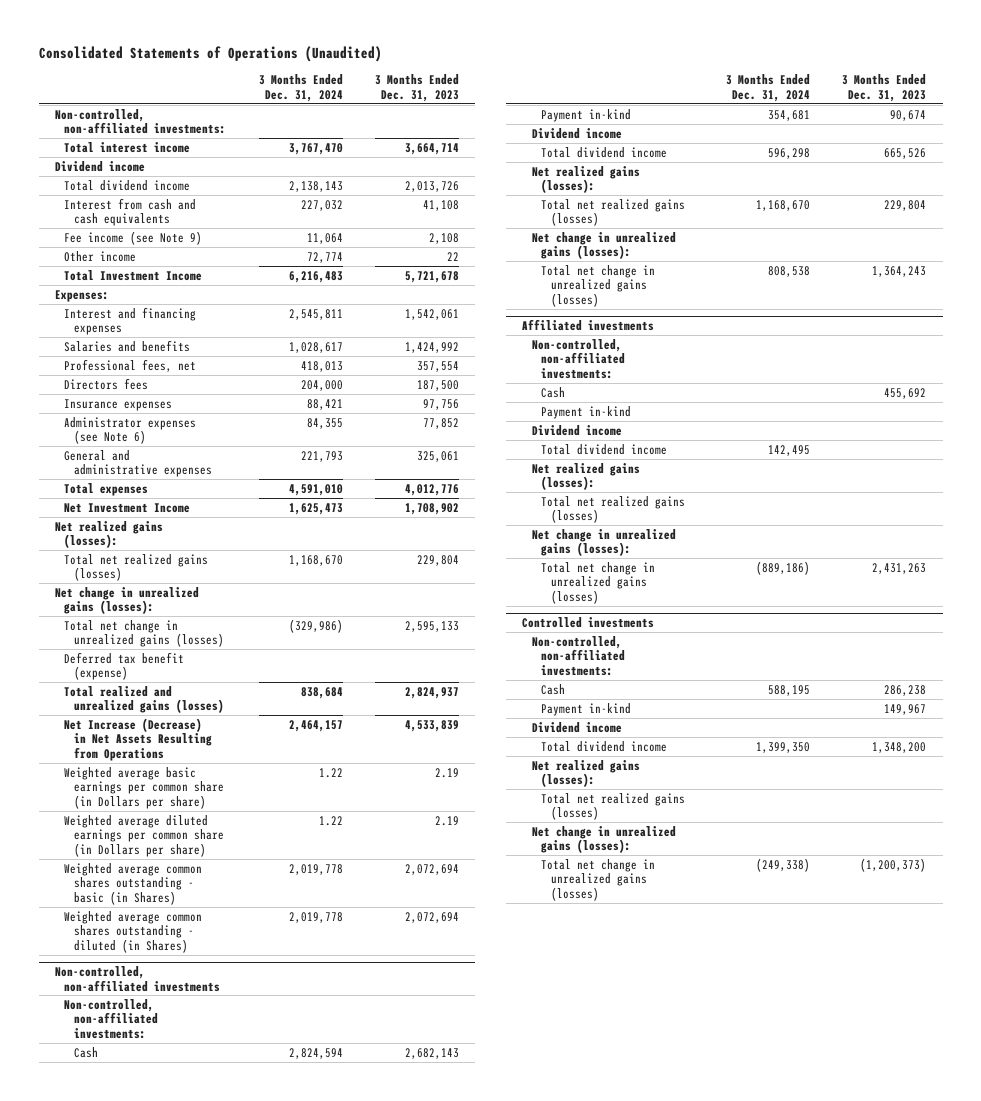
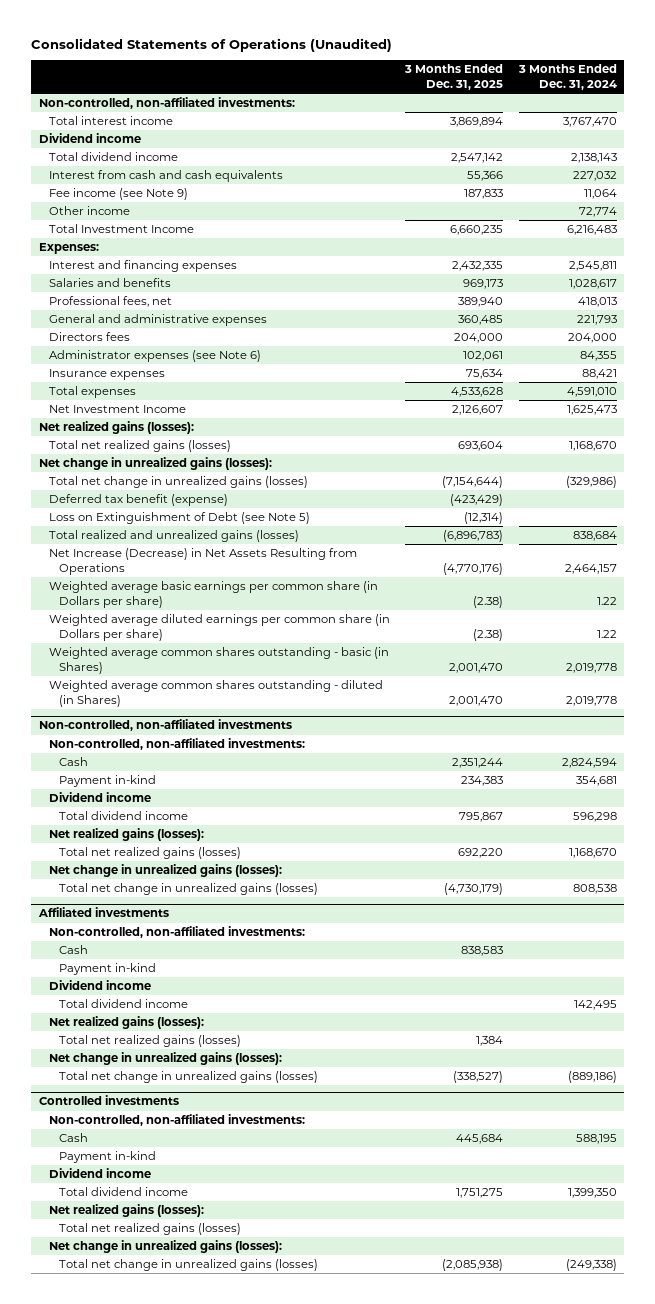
[374,74,459,102] 3 Months Ended Dec. 31, 2023 -> none
none -> [404,64,504,91] 3 Months Ended Dec. 31, 2025
[64,449,212,478] General and administrative expenses -> [49,314,268,327] General and administrative expenses
[64,398,173,411] Insurance expenses -> [49,369,166,381] Insurance expenses
none -> [49,512,311,525] Loss on Extinguishment of Debt (see Note 5)

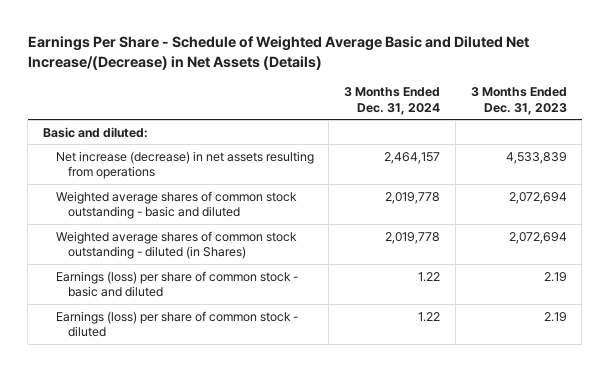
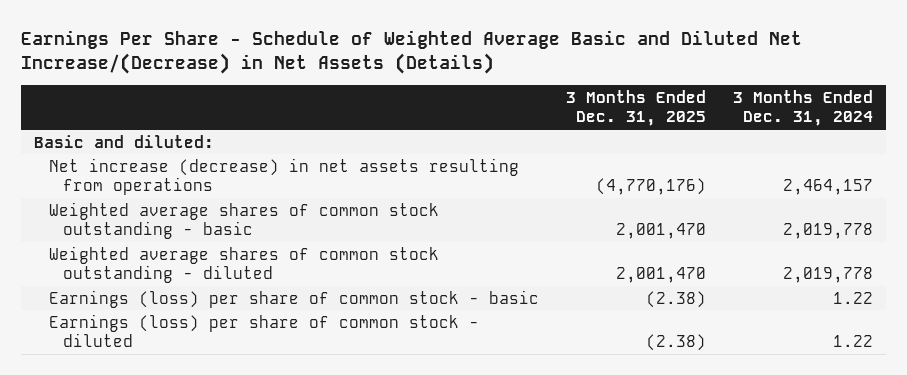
[470,86,567,115] 3 Months Ended Dec. 31, 2023 -> none
none -> [565,89,706,127] 3 Months Ended Dec. 31, 2025
[55,190,297,220] Weighted average shares of common stock outstanding - basic and diluted -> [48,201,439,240] Weighted average shares of common stock outstanding - basic
[55,230,297,260] Weighted average shares of common stock outstanding - diluted (in Shares) -> [48,245,439,284] Weighted average shares of common stock outstanding - diluted
[55,270,298,298] Earnings (loss) per share of common stock - basic and diluted -> [48,289,539,308] Earnings (loss) per share of common stock - basic

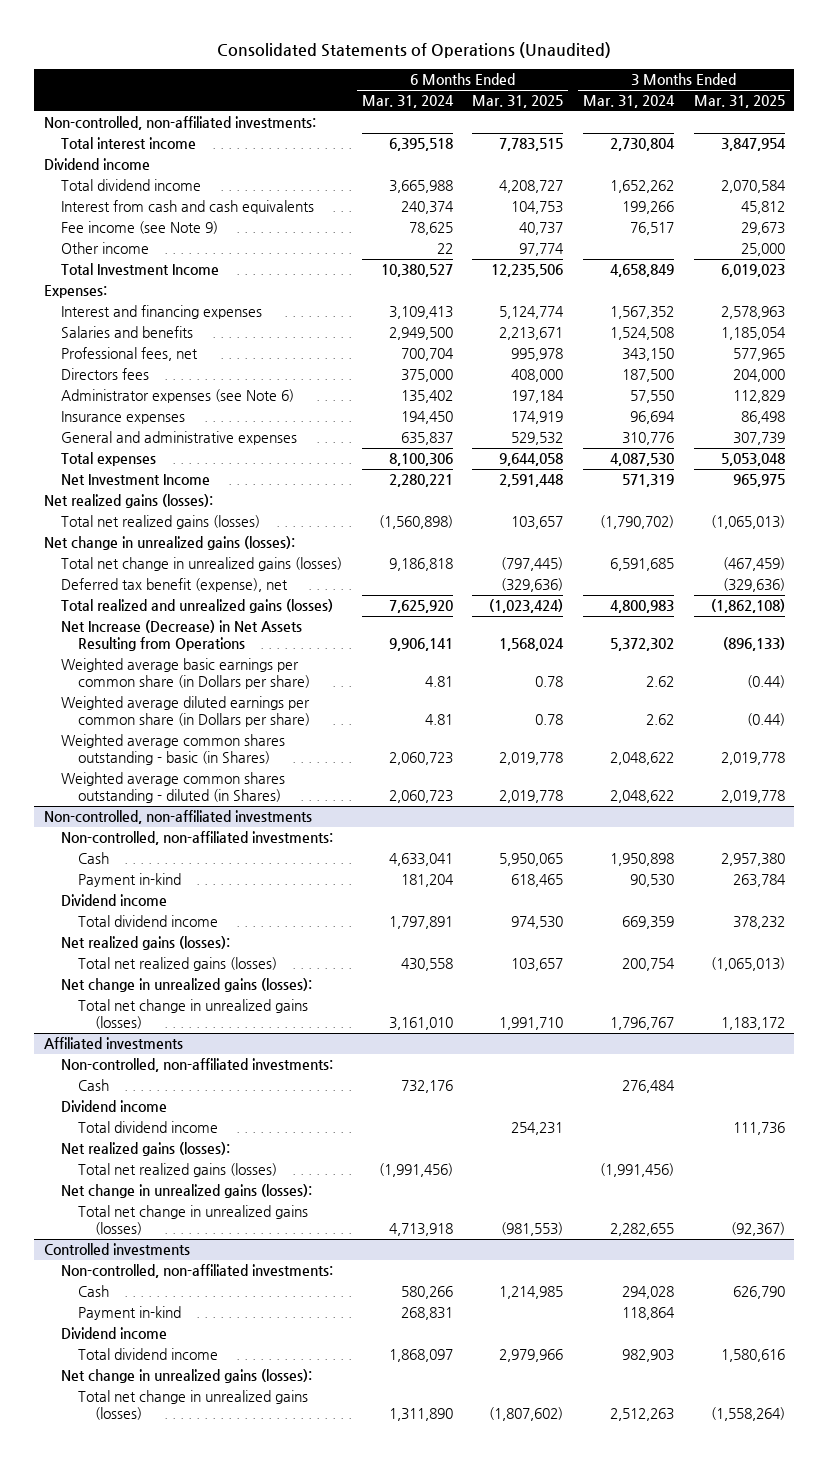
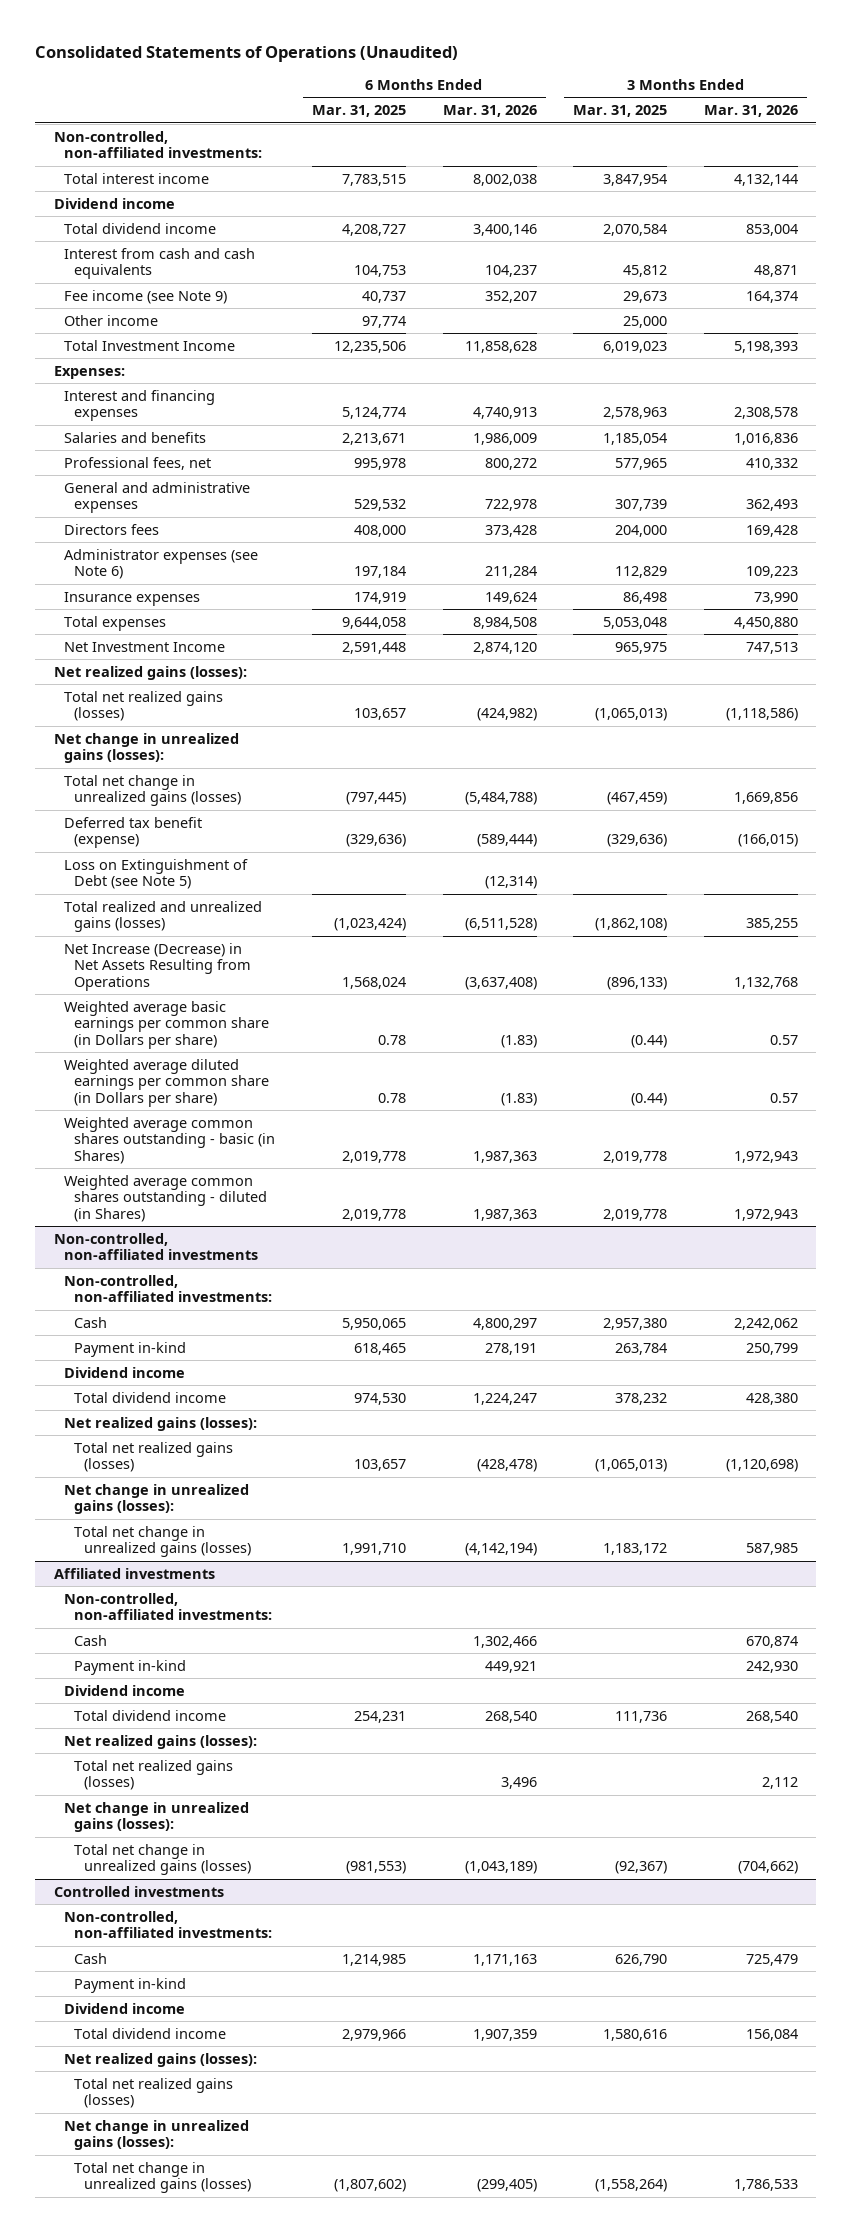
[361,95,454,109] Mar. 31, 2024 -> none
[583,95,676,109] Mar. 31, 2024 -> none
none -> [442,105,537,118] Mar. 31, 2026
none -> [704,105,799,118] Mar. 31, 2026
[61,431,298,446] General and administrative expenses -> [64,481,251,514] General and administrative expenses
[61,578,289,593] Deferred tax benefit (expense), net -> [64,816,203,849] Deferred tax benefit (expense)
none -> [64,858,249,890] Loss on Extinguishment of Debt (see Note 5)
none -> [74,1659,187,1675] Payment in-kind
none -> [64,2052,258,2067] Net realized gains (losses):
none -> [74,2077,234,2109] Total net realized gains (losses)

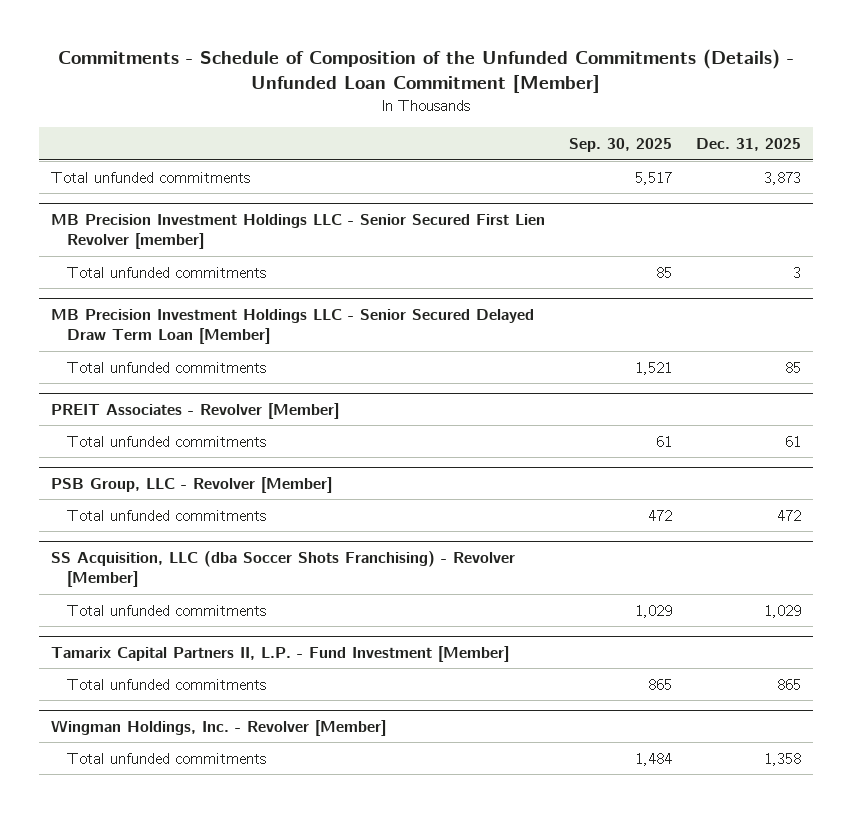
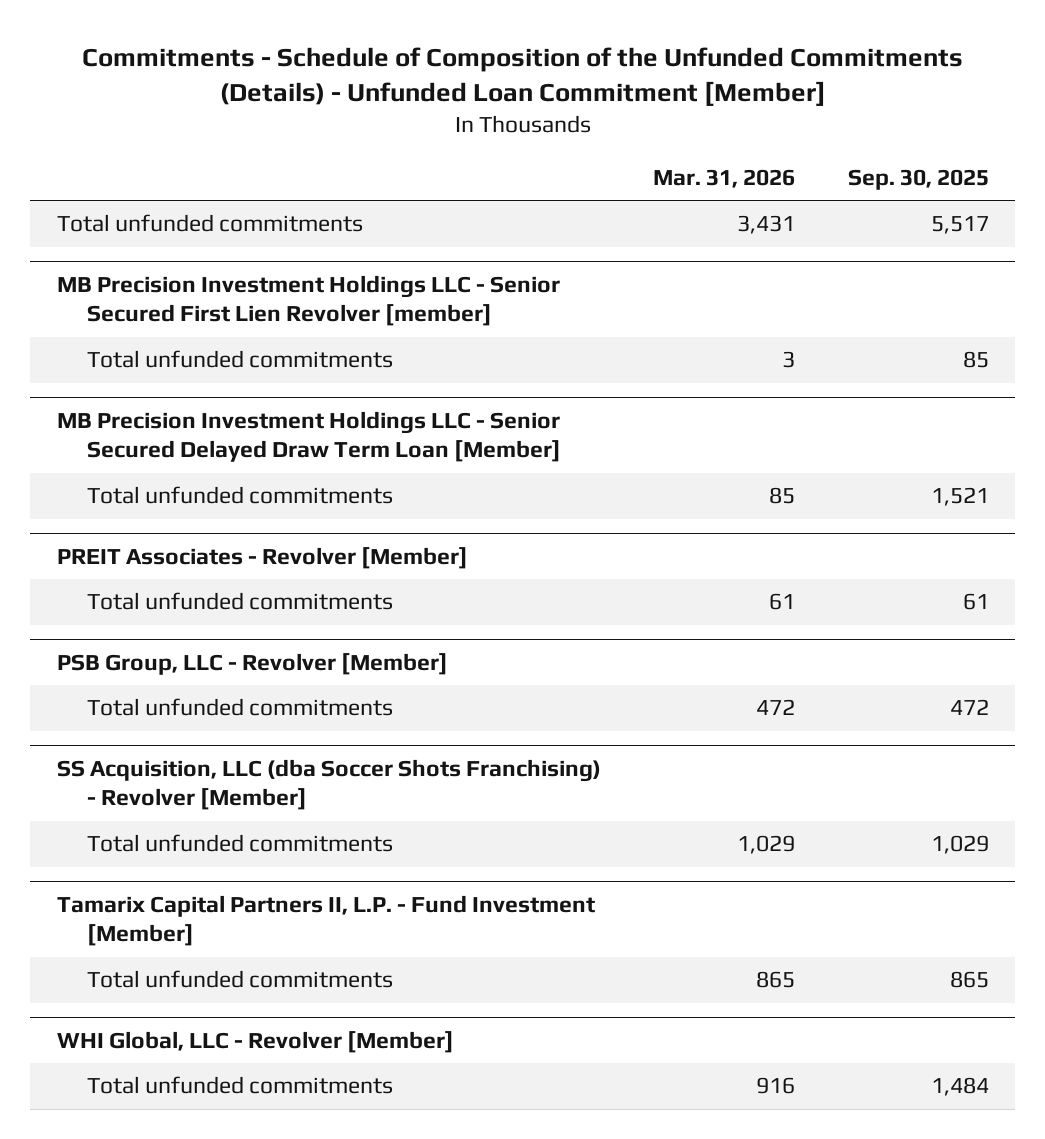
[696,138,802,152] Dec. 31, 2025 -> none
none -> [653,168,796,188] Mar. 31, 2026
[51,719,387,736] Wingman Holdings, Inc. - Revolver [Member] -> [56,1030,454,1053] WHI Global, LLC - Revolver [Member]

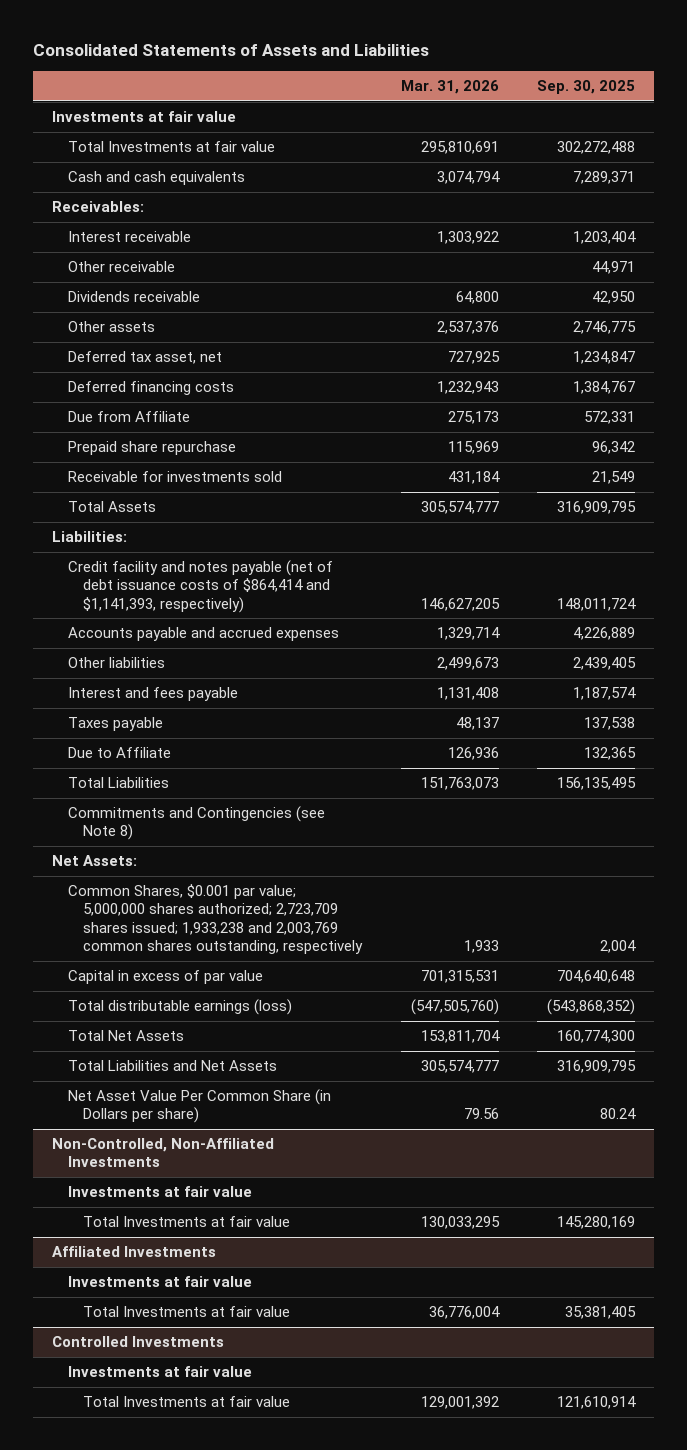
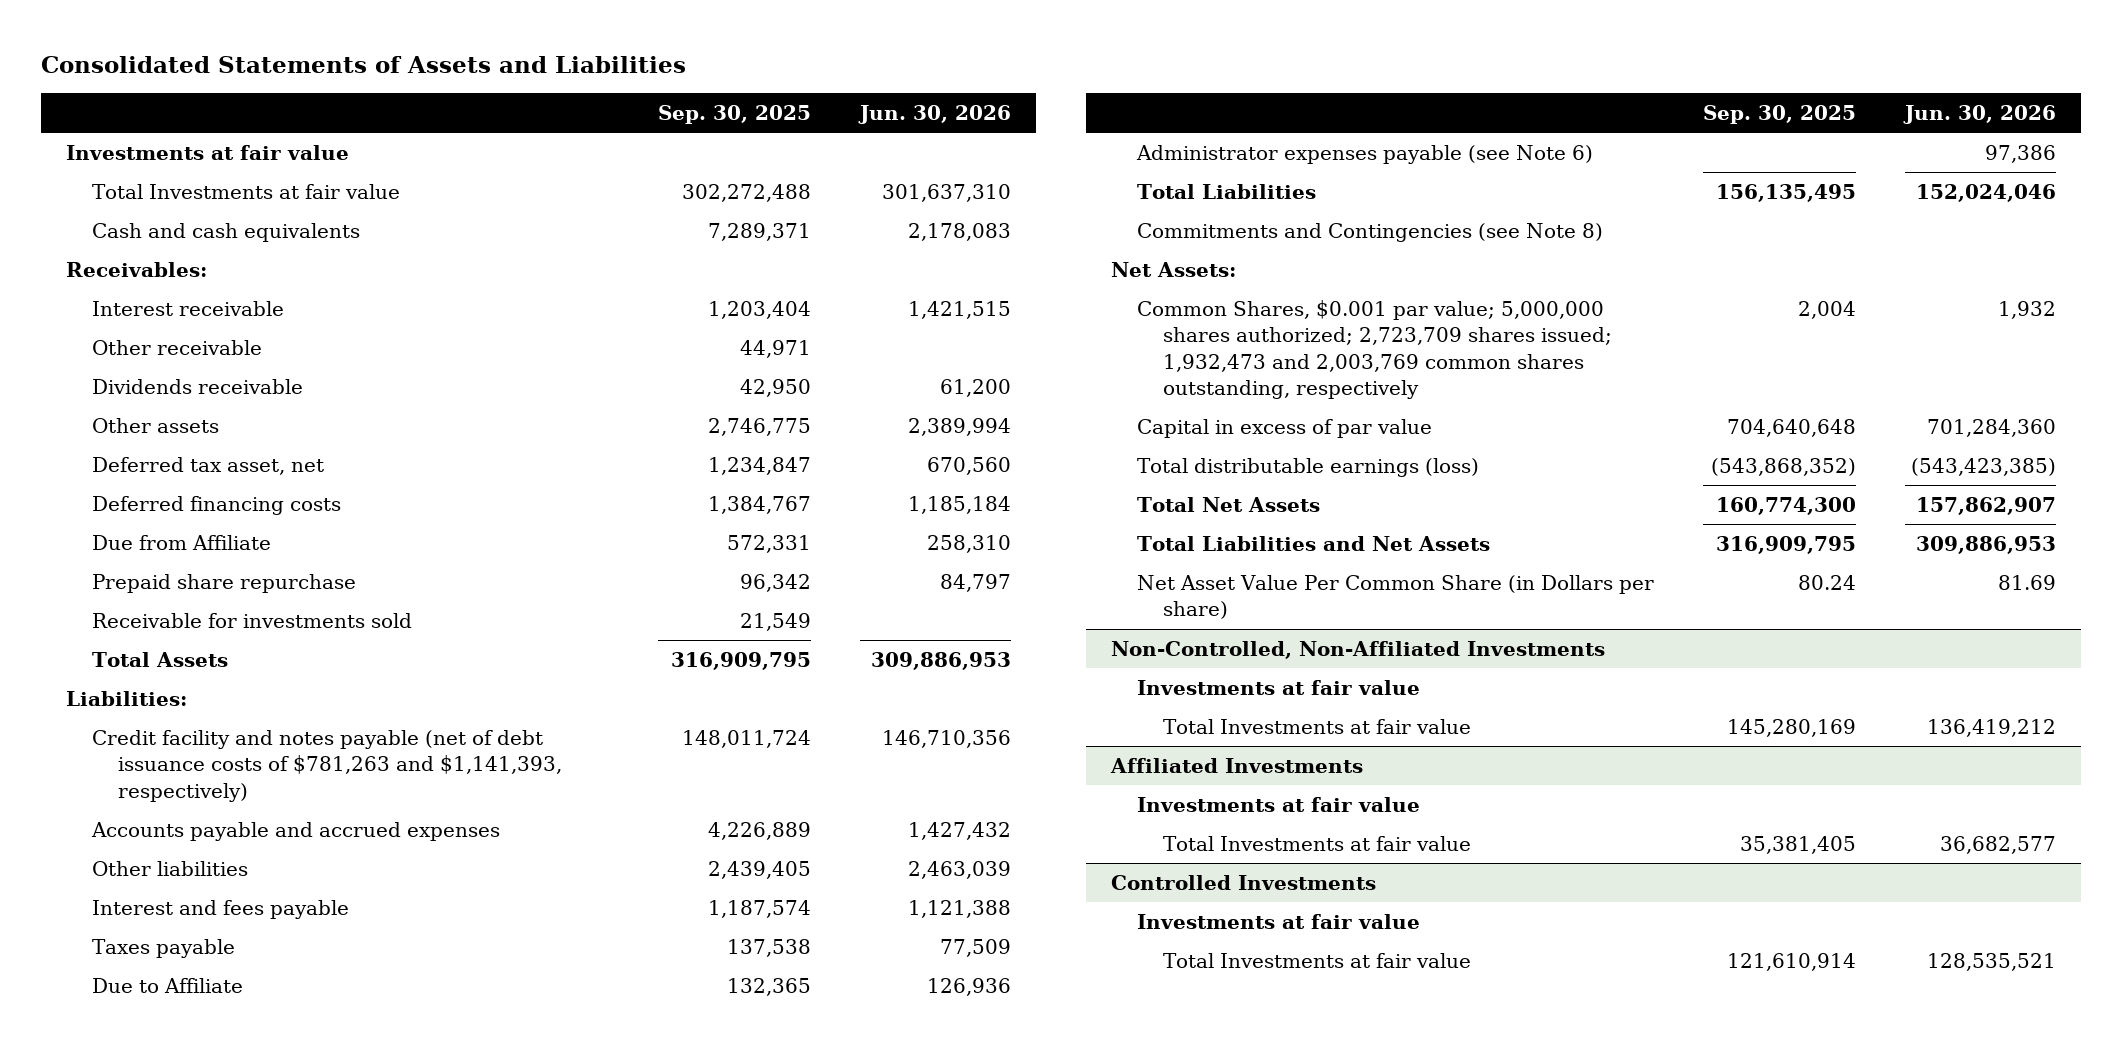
[400,80,499,95] Mar. 31, 2026 -> none
none -> [858,104,1012,124] Jun. 30, 2026
[67,560,333,613] Credit facility and notes payable (net of debt issuance costs of $864,414 and $1,141,393, respectively) -> [91,730,562,802] Credit facility and notes payable (net of debt issuance costs of $781,263 and $1,141,393, respectively)
none -> [1135,145,1593,165] Administrator expenses payable (see Note 6)
[67,884,364,955] Common Shares, $0.001 par value; 5,000,000 shares authorized; 2,723,709 shares issued; 1,933,238 and 2,003,769 common shares outstanding, respectively -> [1136,300,1612,399] Common Shares, $0.001 par value; 5,000,000 shares authorized; 2,723,709 shares issued; 1,932,473 and 2,003,769 common shares outstanding, respectively

